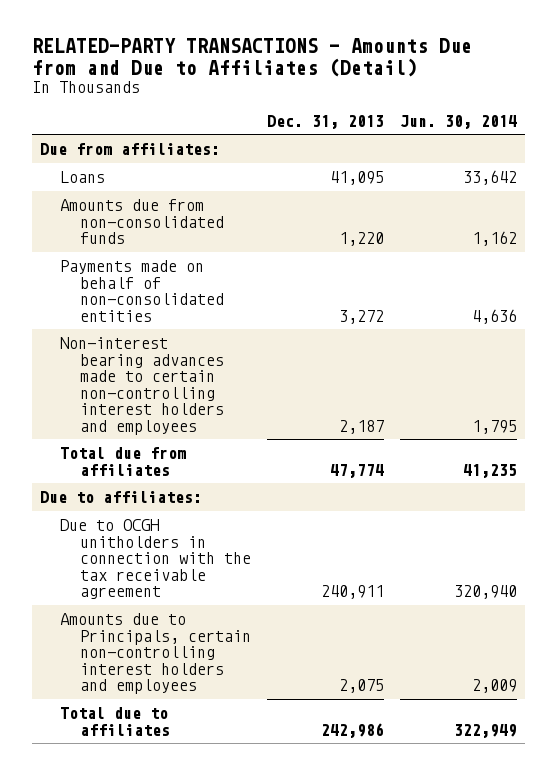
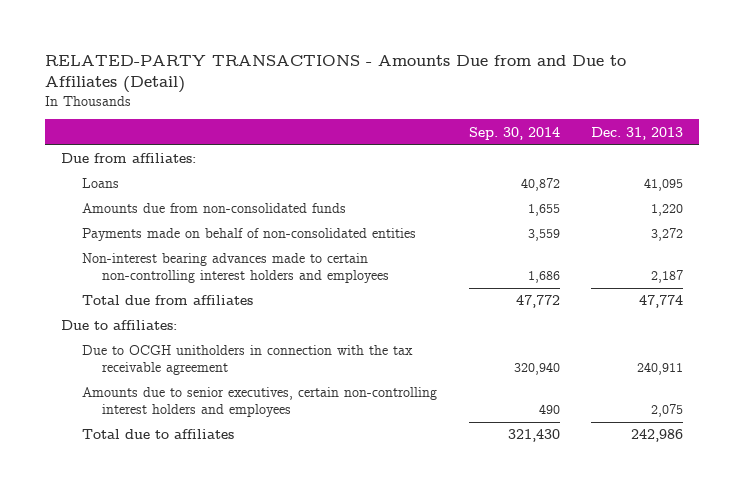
[399,115,517,130] Jun. 30, 2014 -> none
none -> [468,126,560,140] Sep. 30, 2014
[59,613,251,695] Amounts due to Principals, certain non-controlling interest holders and employees -> [81,387,437,417] Amounts due to senior executives, certain non-controlling interest holders and employees

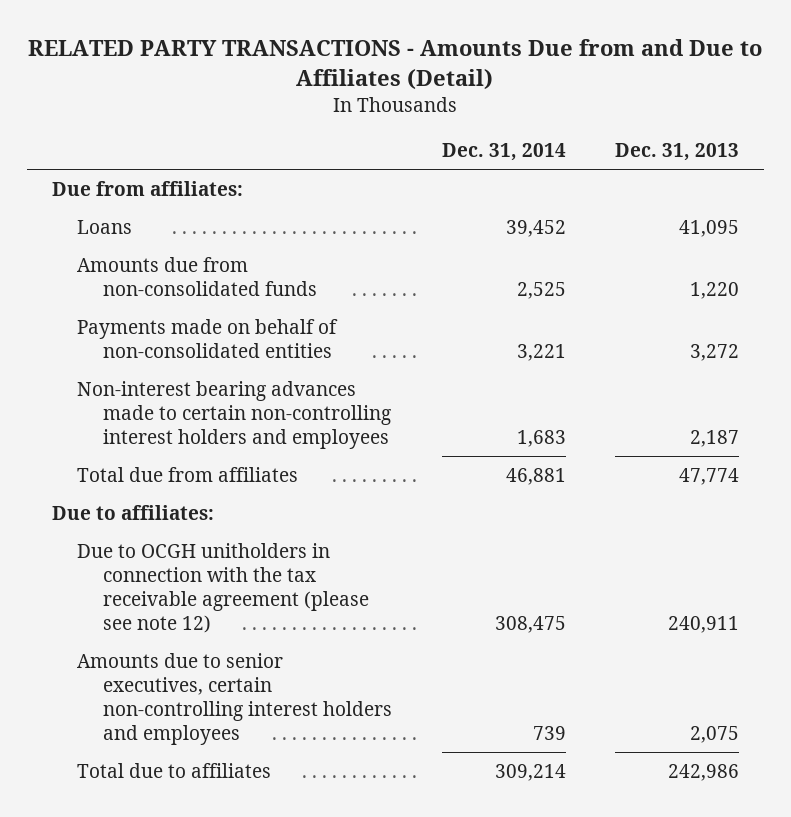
[45,55,627,94] RELATED-PARTY TRANSACTIONS - Amounts Due from and Due to Affiliates (Detail) -> [28,39,763,90] RELATED PARTY TRANSACTIONS - Amounts Due from and Due to Affiliates (Detail)
[468,126,560,140] Sep. 30, 2014 -> none
none -> [441,142,566,161] Dec. 31, 2014
[81,345,413,375] Due to OCGH unitholders in connection with the tax receivable agreement -> [77,543,370,633] Due to OCGH unitholders in connection with the tax receivable agreement (please see note 12)

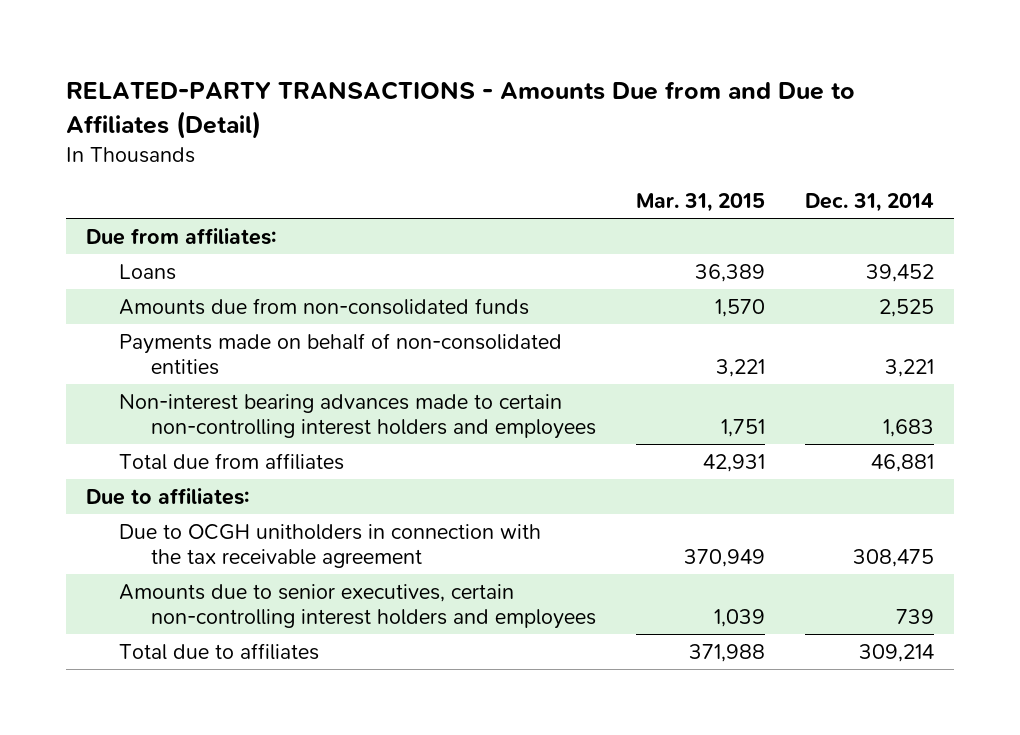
[28,39,763,90] RELATED PARTY TRANSACTIONS - Amounts Due from and Due to Affiliates (Detail) -> [65,81,855,139] RELATED-PARTY TRANSACTIONS - Amounts Due from and Due to Affiliates (Detail)
[615,142,740,161] Dec. 31, 2013 -> none
none -> [636,193,766,213] Mar. 31, 2015
[77,543,370,633] Due to OCGH unitholders in connection with the tax receivable agreement (please see note 12) -> [118,523,541,568] Due to OCGH unitholders in connection with the tax receivable agreement

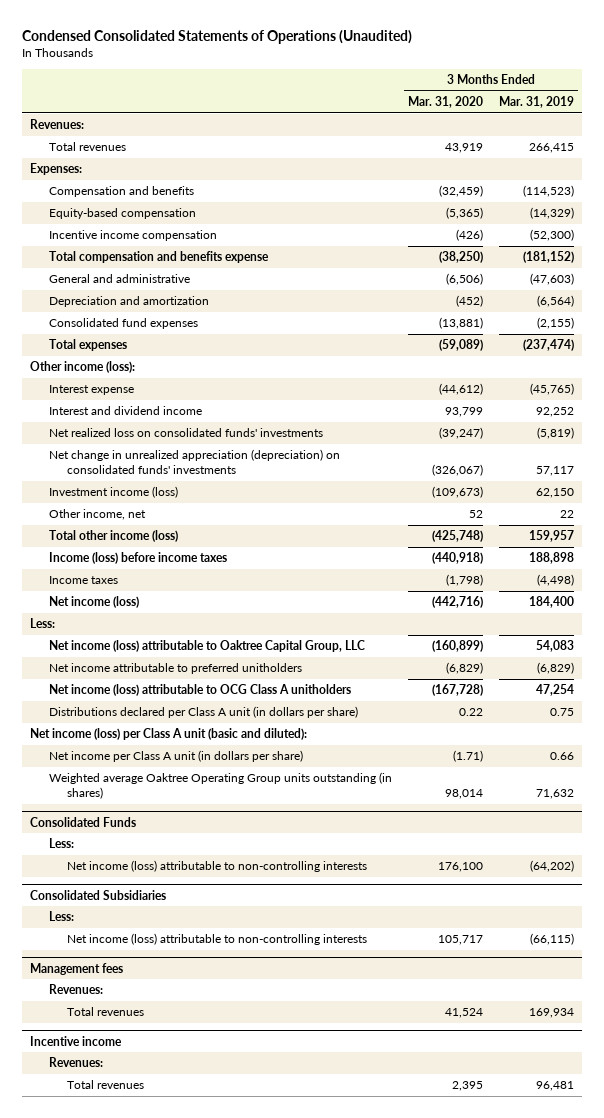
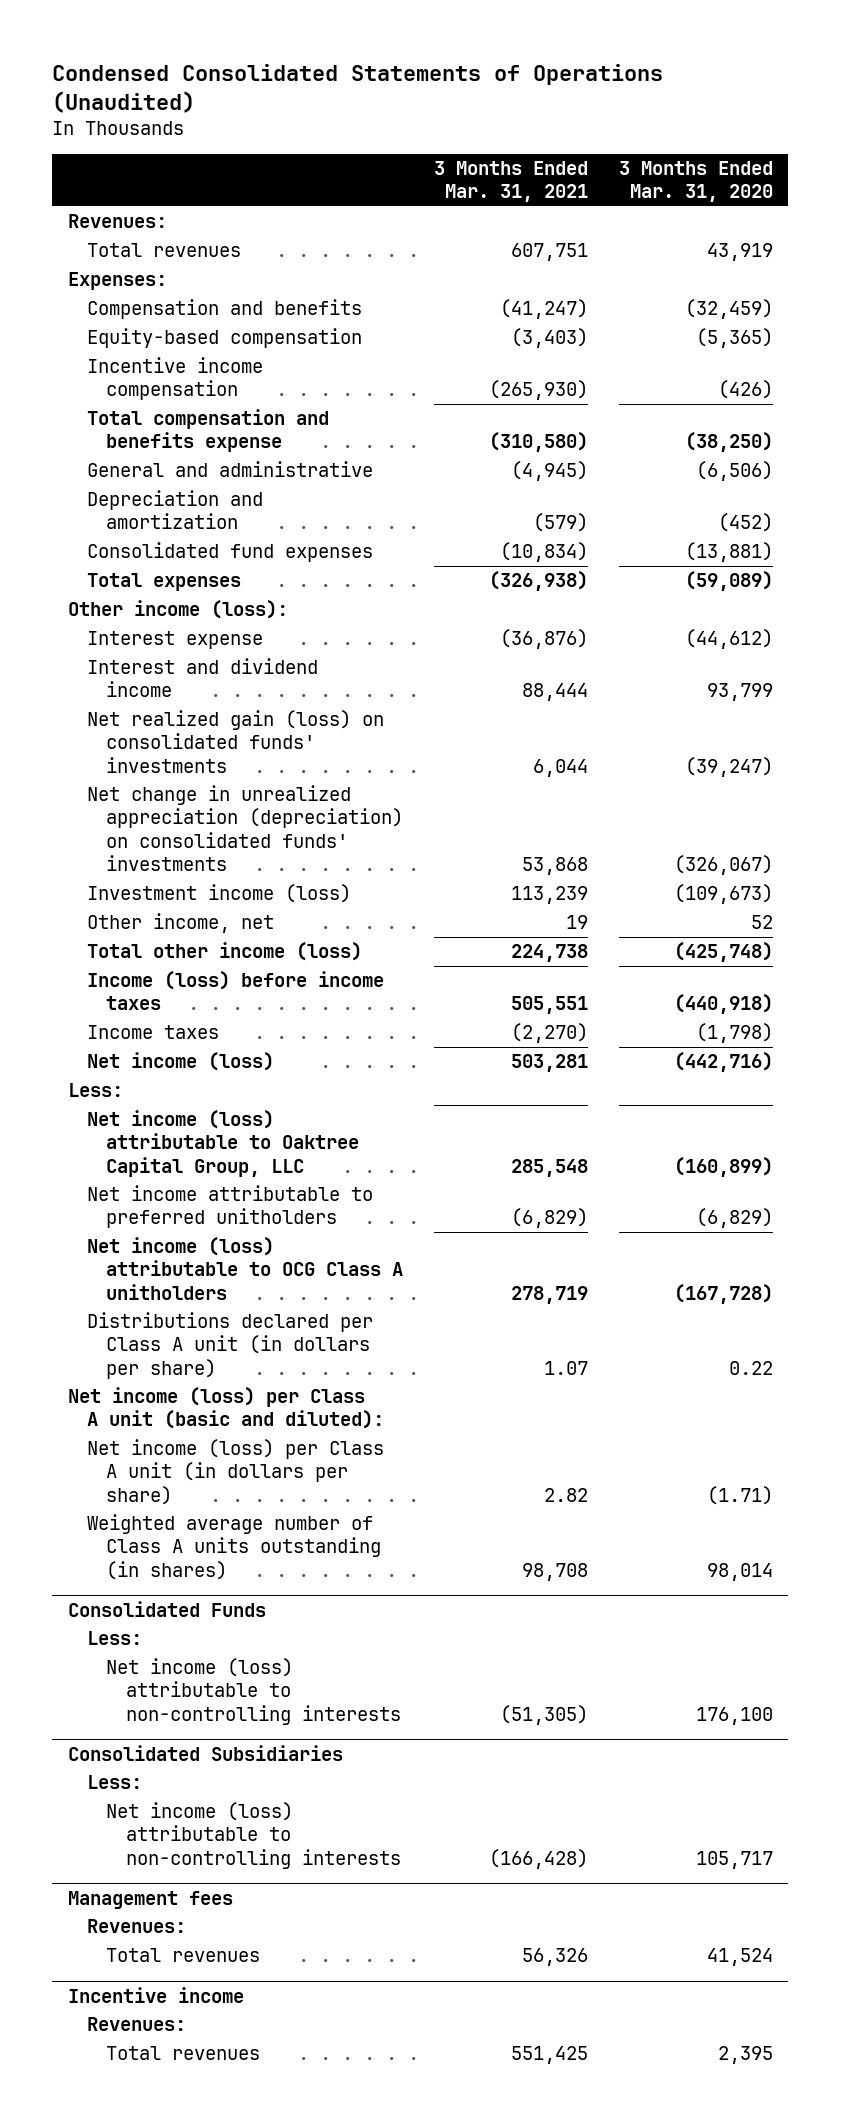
[498,96,574,109] Mar. 31, 2019 -> none
none -> [434,160,589,203] 3 Months Ended Mar. 31, 2021
[48,428,323,438] Net realized loss on consolidated funds' investments -> [86,710,384,773] Net realized gain (loss) on consolidated funds' investments
[48,750,303,763] Net income per Class A unit (in dollars per share) -> [86,1439,384,1505] Net income (loss) per Class A unit (in dollars per share)
[48,772,392,800] Weighted average Oaktree Operating Group units outstanding (in shares) -> [86,1514,382,1580] Weighted average number of Class A units outstanding (in shares)

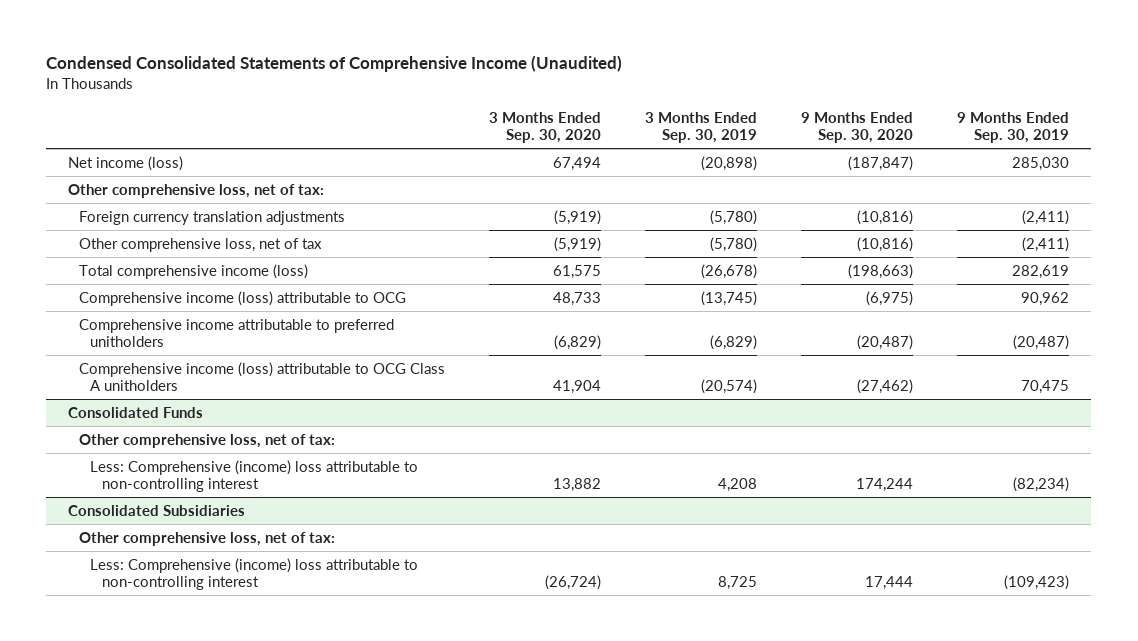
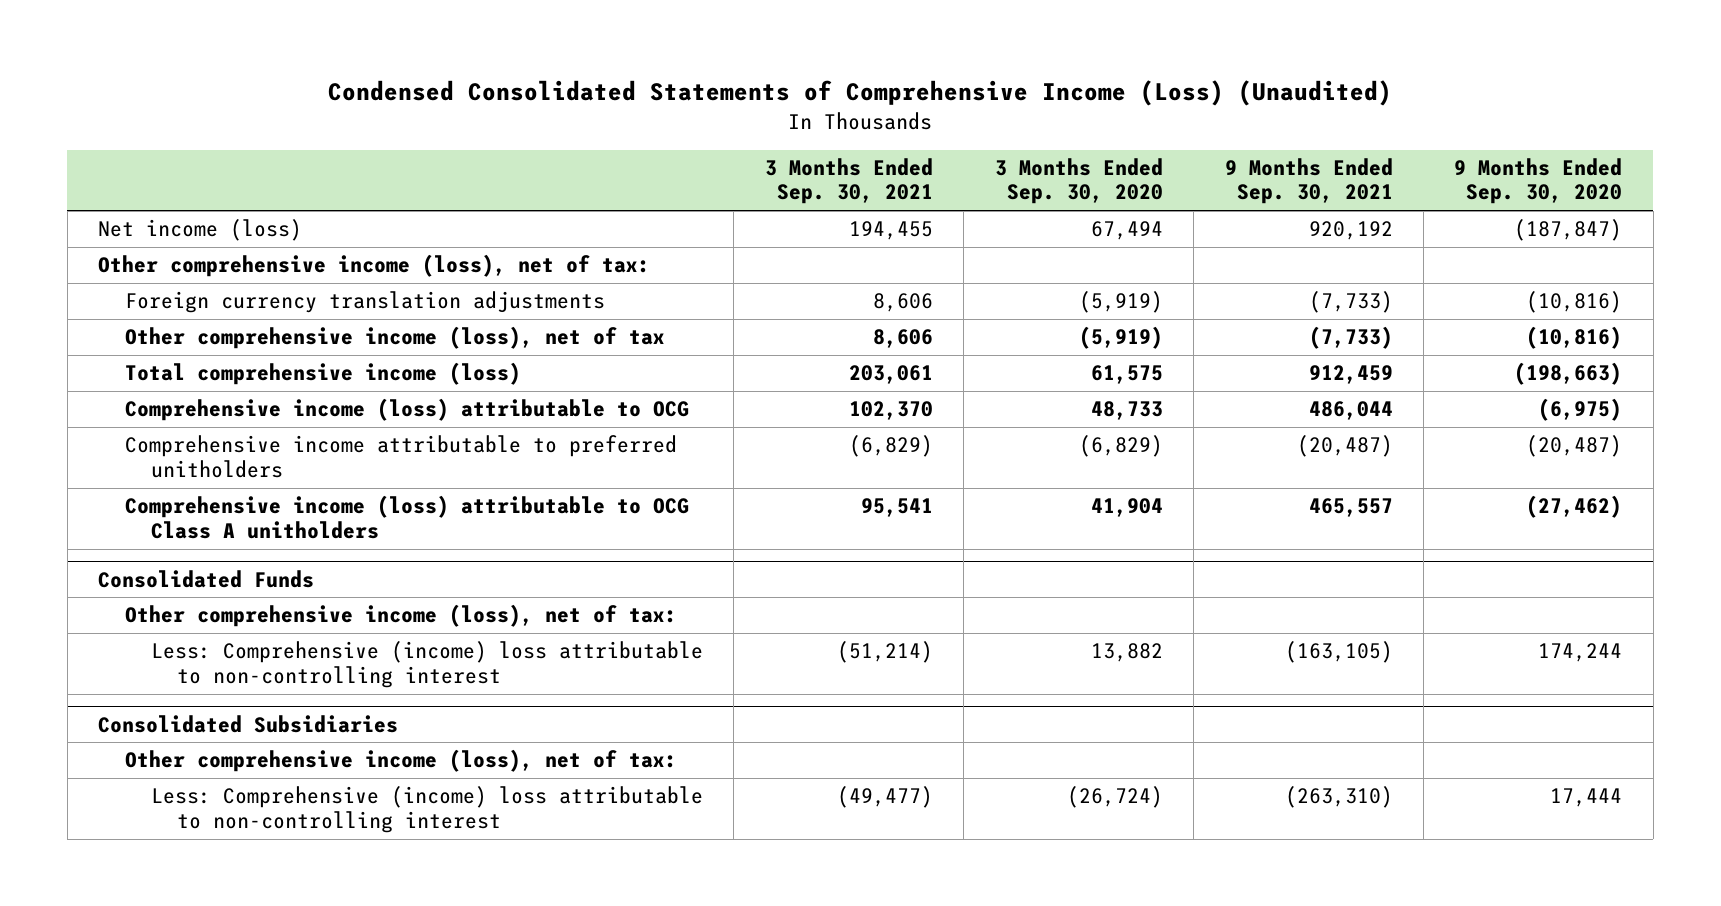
[46,55,623,73] Condensed Consolidated Statements of Comprehensive Income (Unaudited) -> [328,80,1393,107] Condensed Consolidated Statements of Comprehensive Income (Loss) (Unaudited)
[645,111,758,144] 3 Months Ended Sep. 30, 2019 -> none
[957,111,1070,144] 9 Months Ended Sep. 30, 2019 -> none
none -> [764,158,933,205] 3 Months Ended Sep. 30, 2021
none -> [1224,158,1393,205] 9 Months Ended Sep. 30, 2021
[68,183,325,198] Other comprehensive loss, net of tax: -> [98,254,651,278] Other comprehensive income (loss), net of tax:
[79,237,323,252] Other comprehensive loss, net of tax -> [124,326,665,350] Other comprehensive income (loss), net of tax
[79,433,336,448] Other comprehensive loss, net of tax: -> [124,604,677,628] Other comprehensive income (loss), net of tax:
[79,531,336,546] Other comprehensive loss, net of tax: -> [124,749,677,773] Other comprehensive income (loss), net of tax:

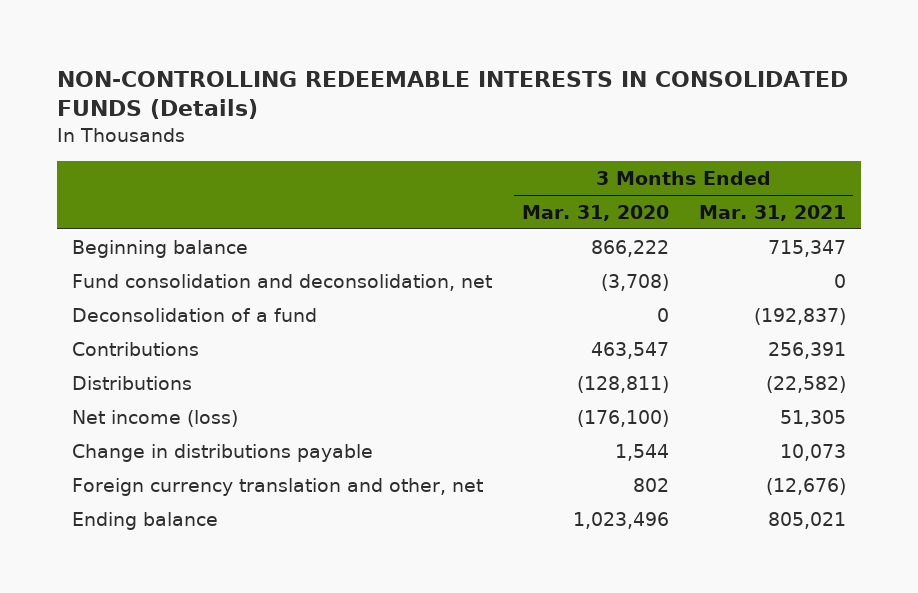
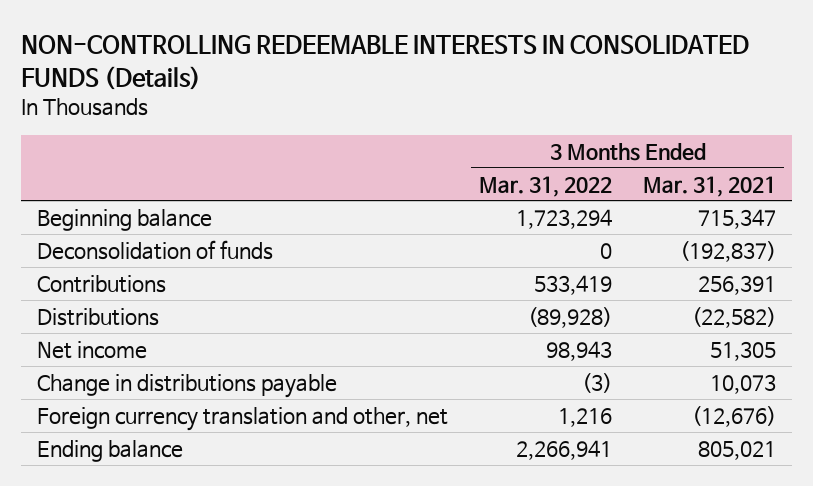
[521,204,669,221] Mar. 31, 2020 -> none
none -> [479,175,613,197] Mar. 31, 2022
[71,273,492,291] Fund consolidation and deconsolidation, net -> none
[71,307,317,322] Deconsolidation of a fund -> [36,239,273,260] Deconsolidation of funds
[71,409,238,427] Net income (loss) -> [36,340,147,359] Net income

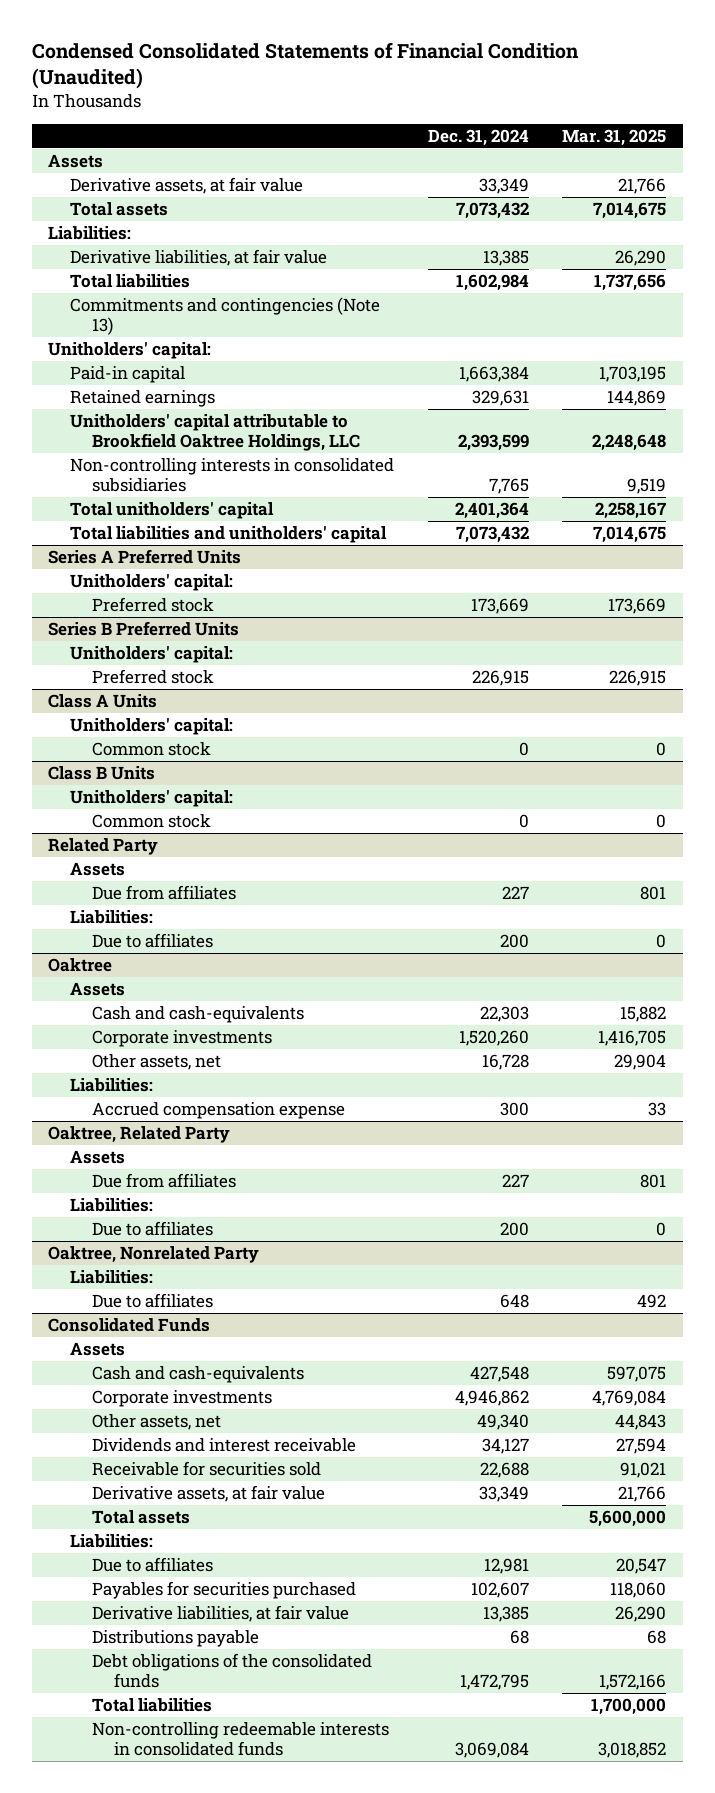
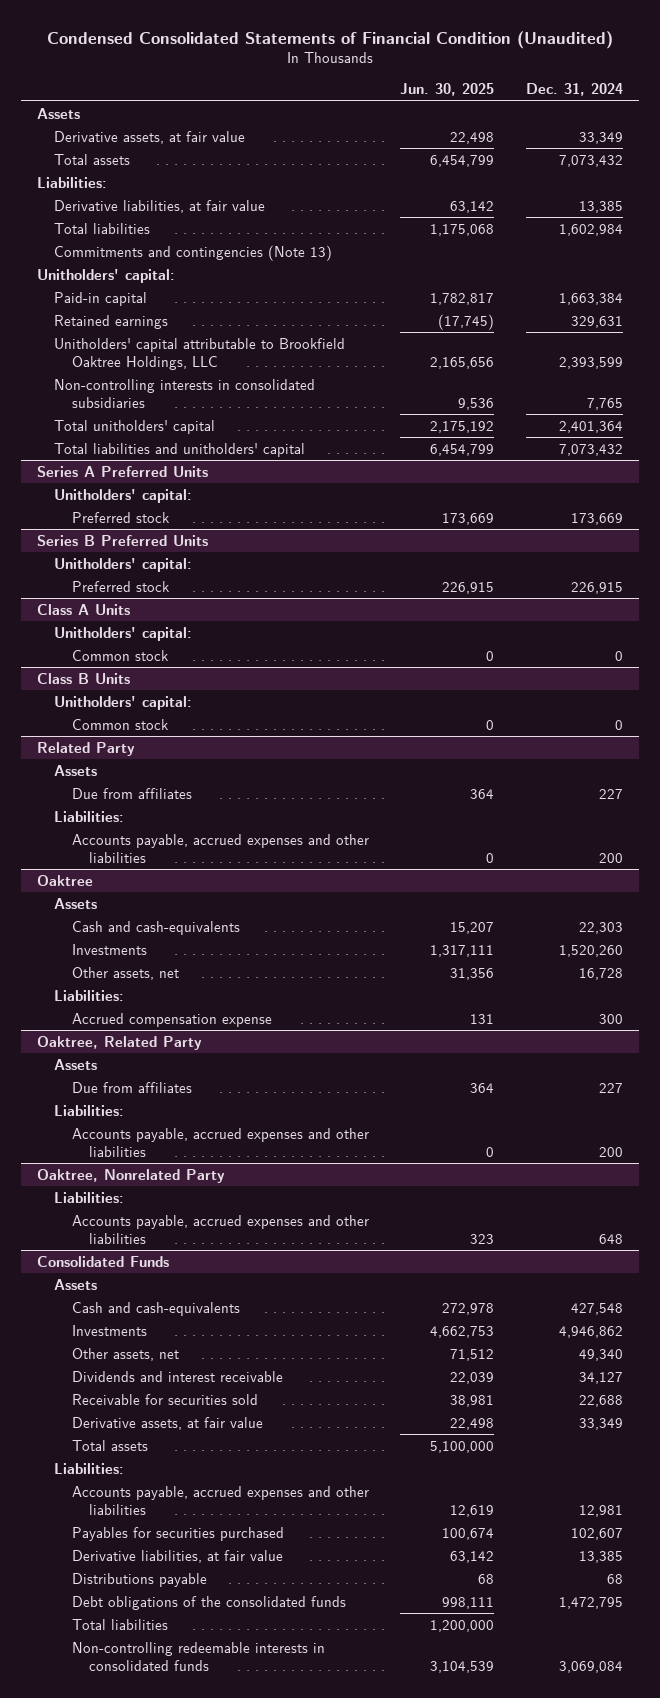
[562,128,667,146] Mar. 31, 2025 -> none
none -> [400,83,495,97] Jun. 30, 2025
[91,933,213,949] Due to affiliates -> [71,833,369,863] Accounts payable, accrued expenses and other liabilities
[91,1030,272,1048] Corporate investments -> [71,943,147,955] Investments
[91,1221,213,1237] Due to affiliates -> [71,1127,369,1157] Accounts payable, accrued expenses and other liabilities
[91,1293,213,1309] Due to affiliates -> [71,1214,369,1244] Accounts payable, accrued expenses and other liabilities
[91,1390,272,1408] Corporate investments -> [71,1324,147,1336] Investments
[91,1557,213,1573] Due to affiliates -> [71,1485,369,1515] Accounts payable, accrued expenses and other liabilities

